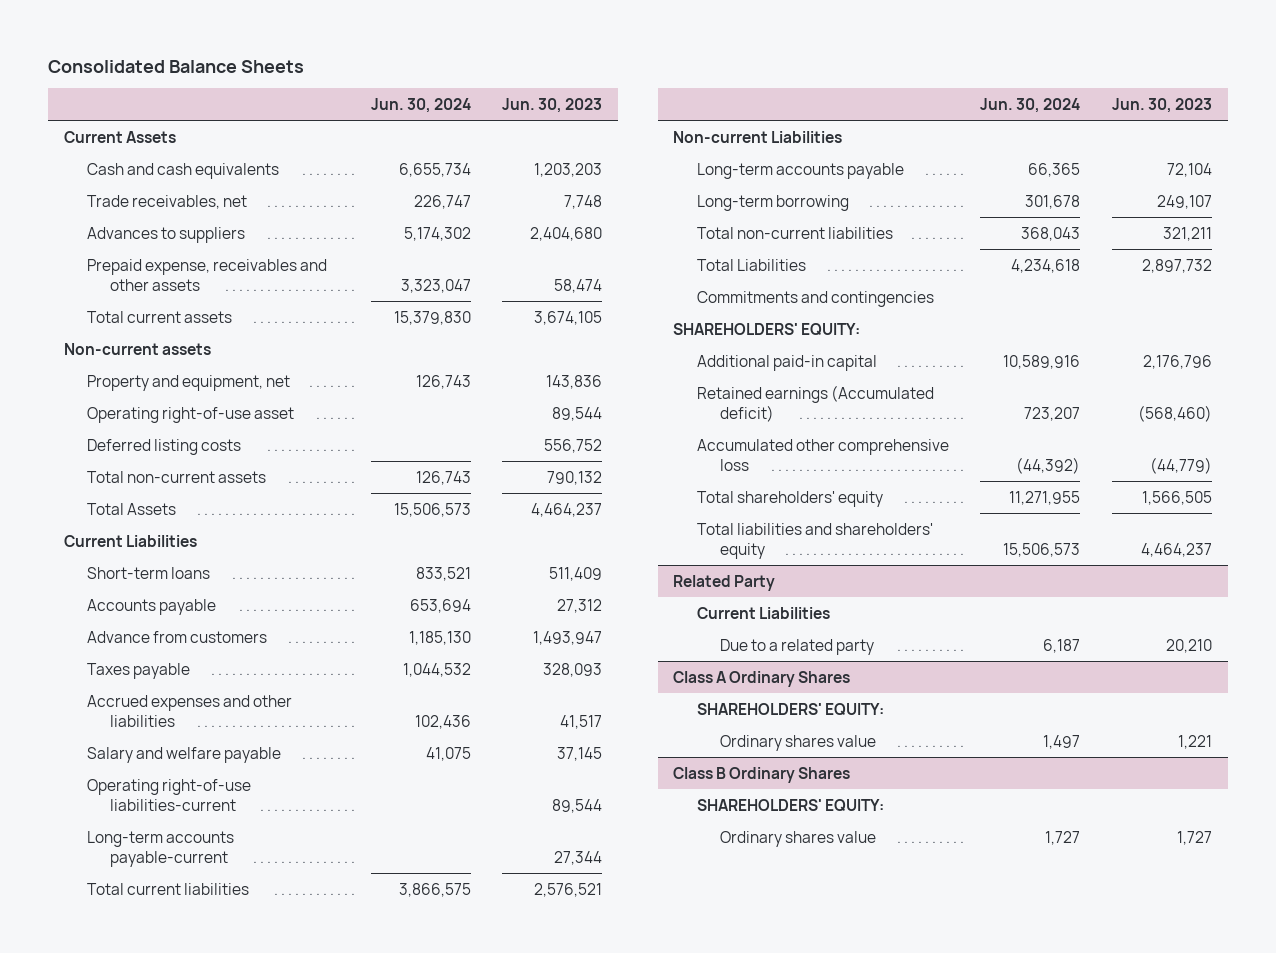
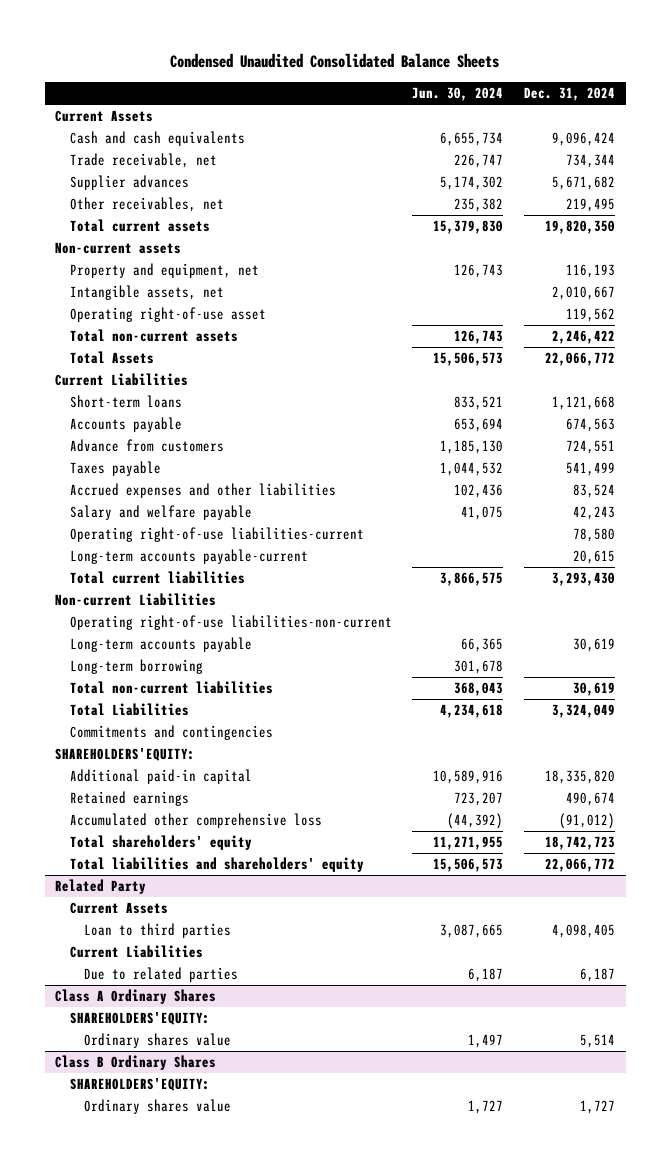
[48,59,305,73] Consolidated Balance Sheets -> [170,53,500,69] Condensed Unaudited Consolidated Balance Sheets
[502,98,603,114] Jun. 30, 2023 -> none
none -> [524,87,616,102] Dec. 31, 2024
[87,258,328,291] Prepaid expense, receivables and other assets -> none
[87,194,248,209] Trade receivables, net -> [69,153,217,169] Trade receivable, net
[87,226,246,243] Advances to suppliers -> [69,175,189,191] Supplier advances
none -> [69,197,224,213] Other receivables, net
none -> [69,285,224,301] Intangible assets, net
[87,438,242,455] Deferred listing costs -> none
none -> [69,615,392,631] Operating right-of-use liabilities-non-current
[673,322,861,336] SHAREHOLDERS' EQUITY: -> [55,748,196,762] SHAREHOLDERS'EQUITY:
[696,384,934,422] Retained earnings (Accumulated deficit) -> [69,791,189,807] Retained earnings
none -> [69,902,168,915] Current Assets
none -> [83,923,231,939] Loan to third parties
[719,638,874,655] Due to a related party -> [83,967,238,983] Due to related parties
[696,702,884,716] SHAREHOLDERS' EQUITY: -> [69,1012,210,1026] SHAREHOLDERS'EQUITY:
[696,798,884,812] SHAREHOLDERS' EQUITY: -> [69,1078,210,1092] SHAREHOLDERS'EQUITY:

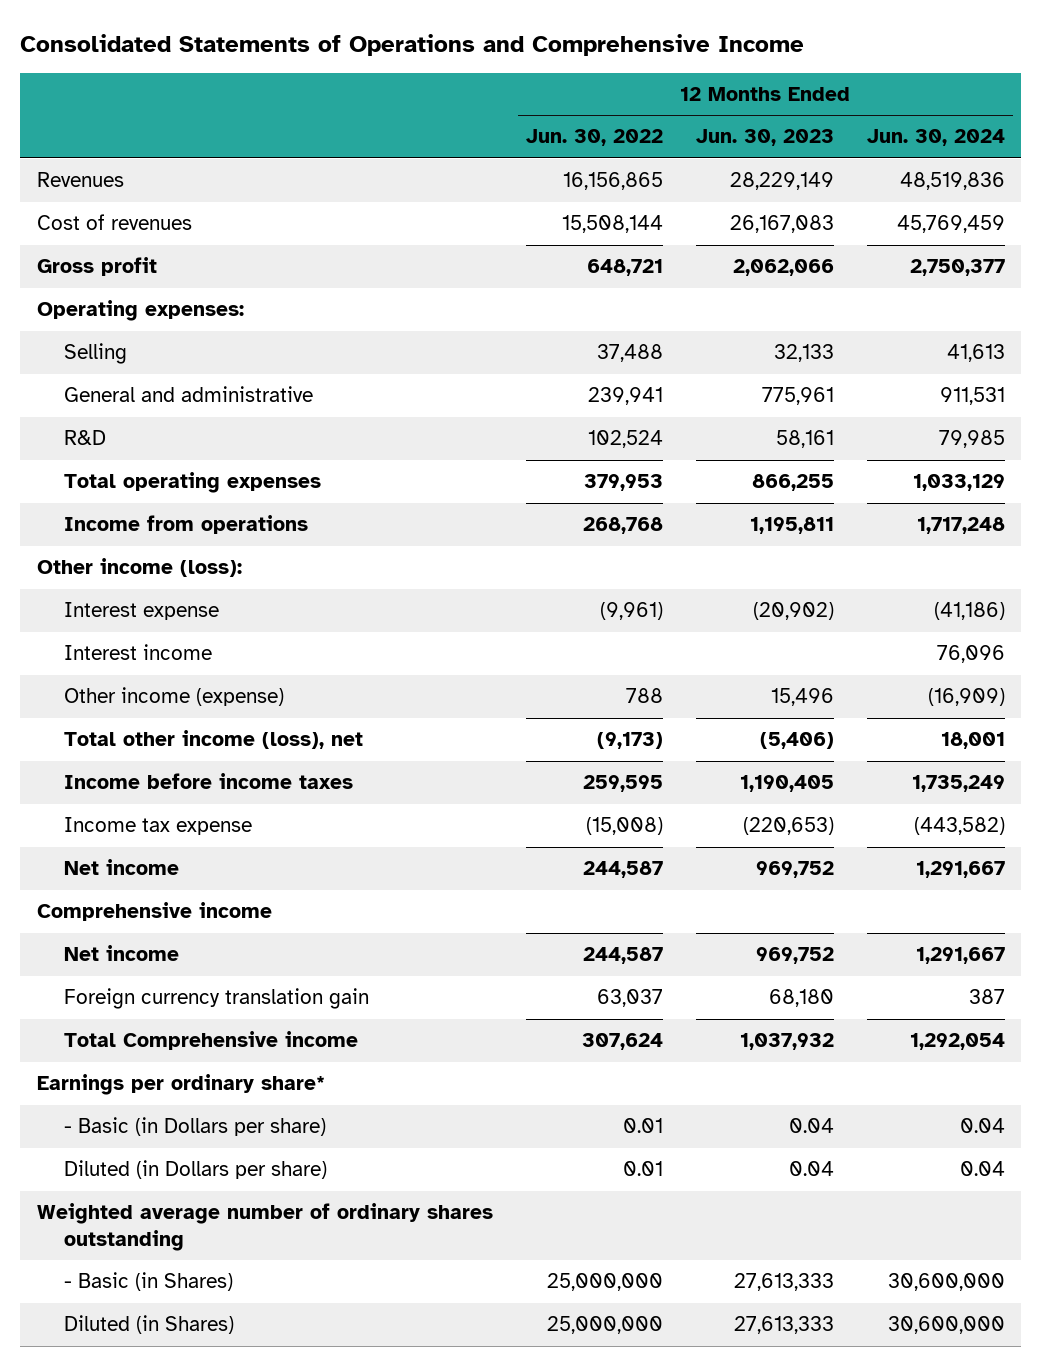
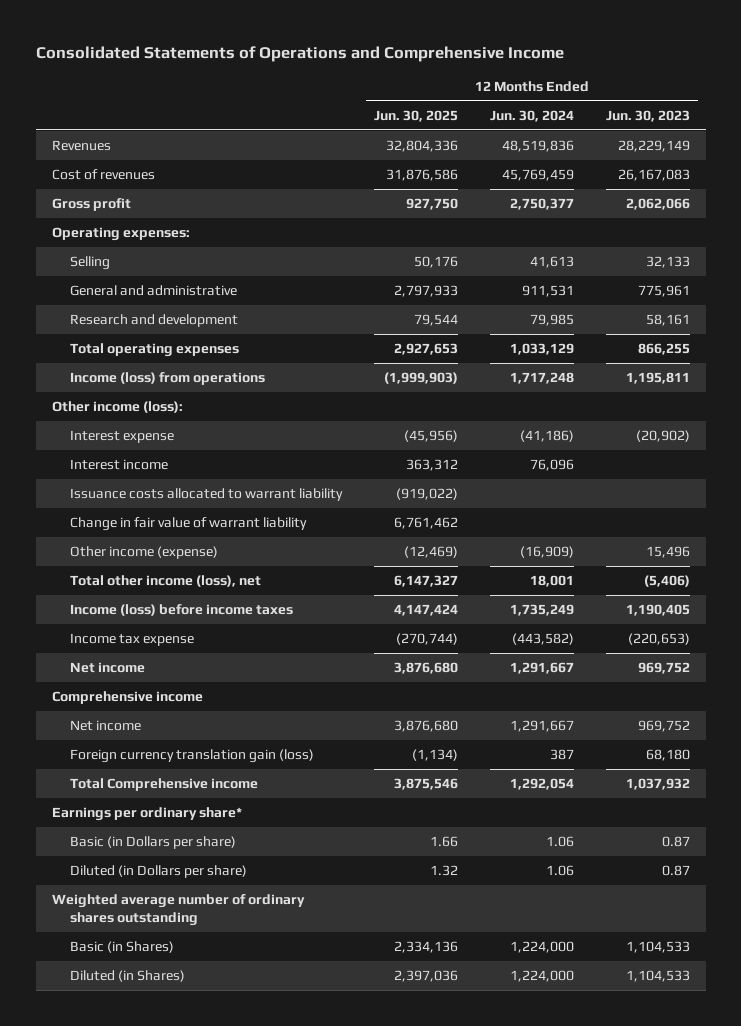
[525,129,663,147] Jun. 30, 2022 -> none
none -> [373,109,458,122] Jun. 30, 2025
[63,430,106,446] R&D -> [69,314,238,328] Research and development
[63,515,308,535] Income from operations -> [69,372,265,386] Income (loss) from operations
none -> [69,488,343,502] Issuance costs allocated to warrant liability
none -> [69,517,307,532] Change in fair value of warrant liability
[63,773,353,790] Income before income taxes -> [69,604,293,617] Income (loss) before income taxes
[63,988,369,1010] Foreign currency translation gain -> [69,749,314,764] Foreign currency translation gain (loss)
[63,1117,326,1137] - Basic (in Dollars per share) -> [69,836,236,850] Basic (in Dollars per share)
[788,1118,834,1134] 0.04 -> [661,836,690,848] 0.87
[959,1118,1005,1134] 0.04 -> [545,836,574,848] 1.06
[788,1161,834,1177] 0.04 -> [661,865,690,877] 0.87
[959,1161,1005,1177] 0.04 -> [545,865,574,877] 1.06
[63,1272,233,1292] - Basic (in Shares) -> [69,941,174,954] Basic (in Shares)
[733,1273,834,1292] 27,613,333 -> [625,941,690,954] 1,104,533
[887,1273,1005,1292] 30,600,000 -> [509,941,574,954] 1,224,000
[733,1316,834,1335] 27,613,333 -> [625,970,690,983] 1,104,533
[887,1316,1005,1335] 30,600,000 -> [509,970,574,983] 1,224,000

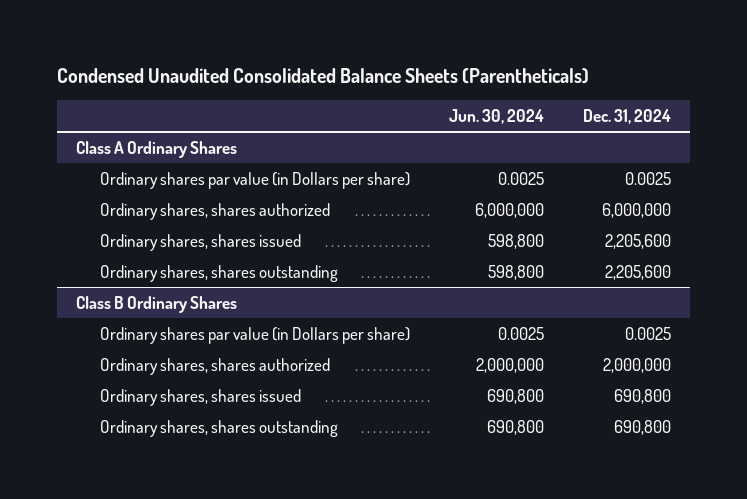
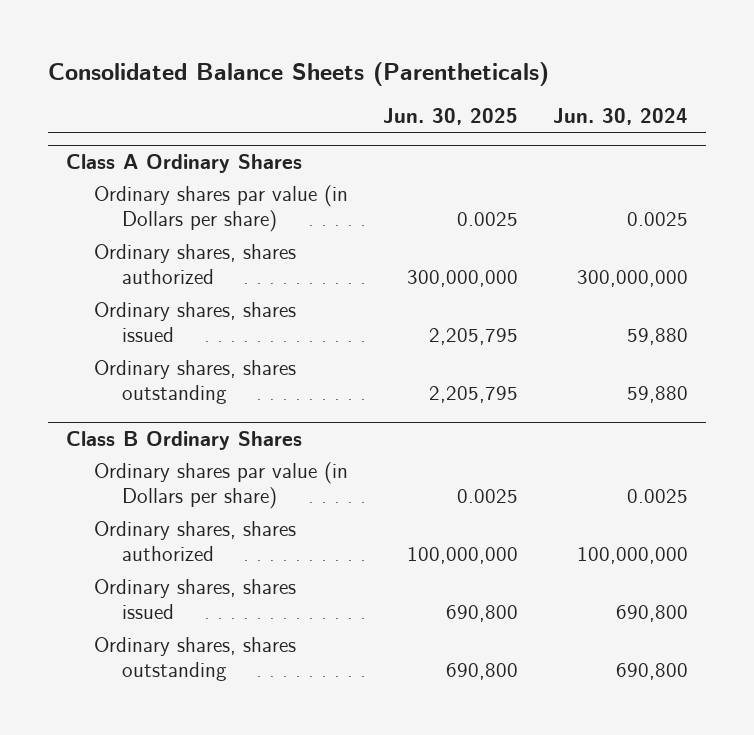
[57,68,590,85] Condensed Unaudited Consolidated Balance Sheets (Parentheticals) -> [48,61,550,86] Consolidated Balance Sheets (Parentheticals)
[582,109,671,125] Dec. 31, 2024 -> none
none -> [383,108,519,126] Jun. 30, 2025
[475,202,545,218] 6,000,000 -> [577,270,689,288] 300,000,000
[488,233,545,249] 598,800 -> [627,328,689,346] 59,880
[488,264,545,280] 598,800 -> [627,386,689,404] 59,880
[476,357,545,373] 2,000,000 -> [577,547,689,565] 100,000,000

